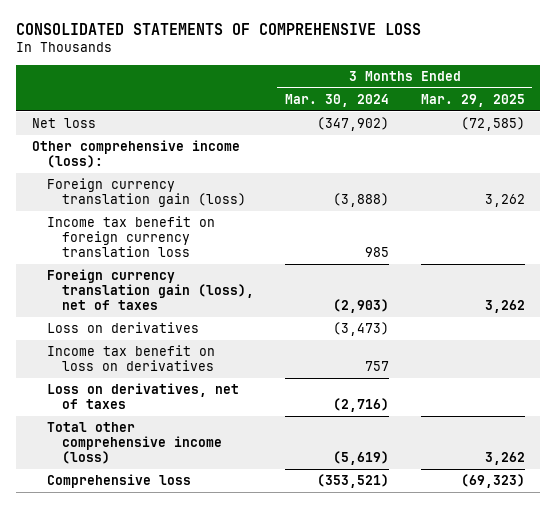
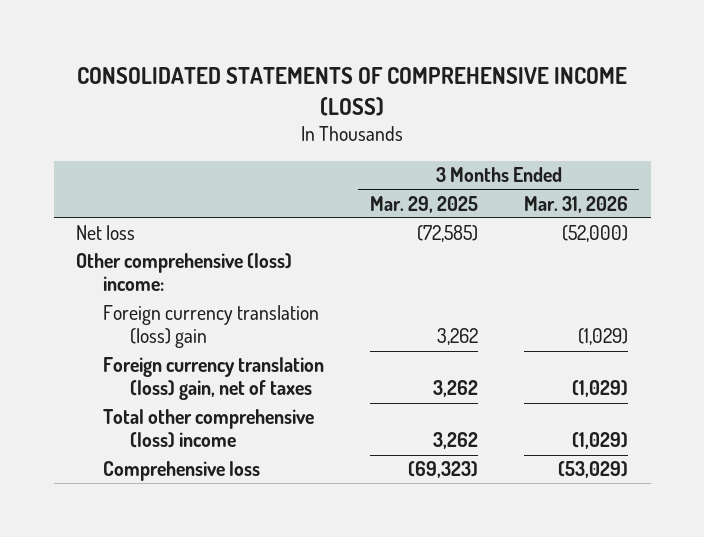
[16,23,422,36] CONSOLIDATED STATEMENTS OF COMPREHENSIVE LOSS -> [77,67,628,116] CONSOLIDATED STATEMENTS OF COMPREHENSIVE INCOME (LOSS)
[285,93,390,107] Mar. 30, 2024 -> none
none -> [523,195,628,213] Mar. 31, 2026
[46,216,215,258] Income tax benefit on foreign currency translation loss -> none
[46,322,199,334] Loss on derivatives -> none
[46,345,215,372] Income tax benefit on loss on derivatives -> none
[46,383,239,410] Loss on derivatives, net of taxes -> none
[31,140,240,169] Other comprehensive income (loss): -> [76,253,293,292] Other comprehensive (loss) income:
[46,178,247,208] Foreign currency translation gain (loss) -> [103,305,320,349] Foreign currency translation (loss) gain
[46,269,255,311] Foreign currency translation gain (loss), net of taxes -> [103,357,325,401] Foreign currency translation (loss) gain, net of taxes
[46,422,223,465] Total other comprehensive income (loss) -> [103,409,315,449] Total other comprehensive (loss) income

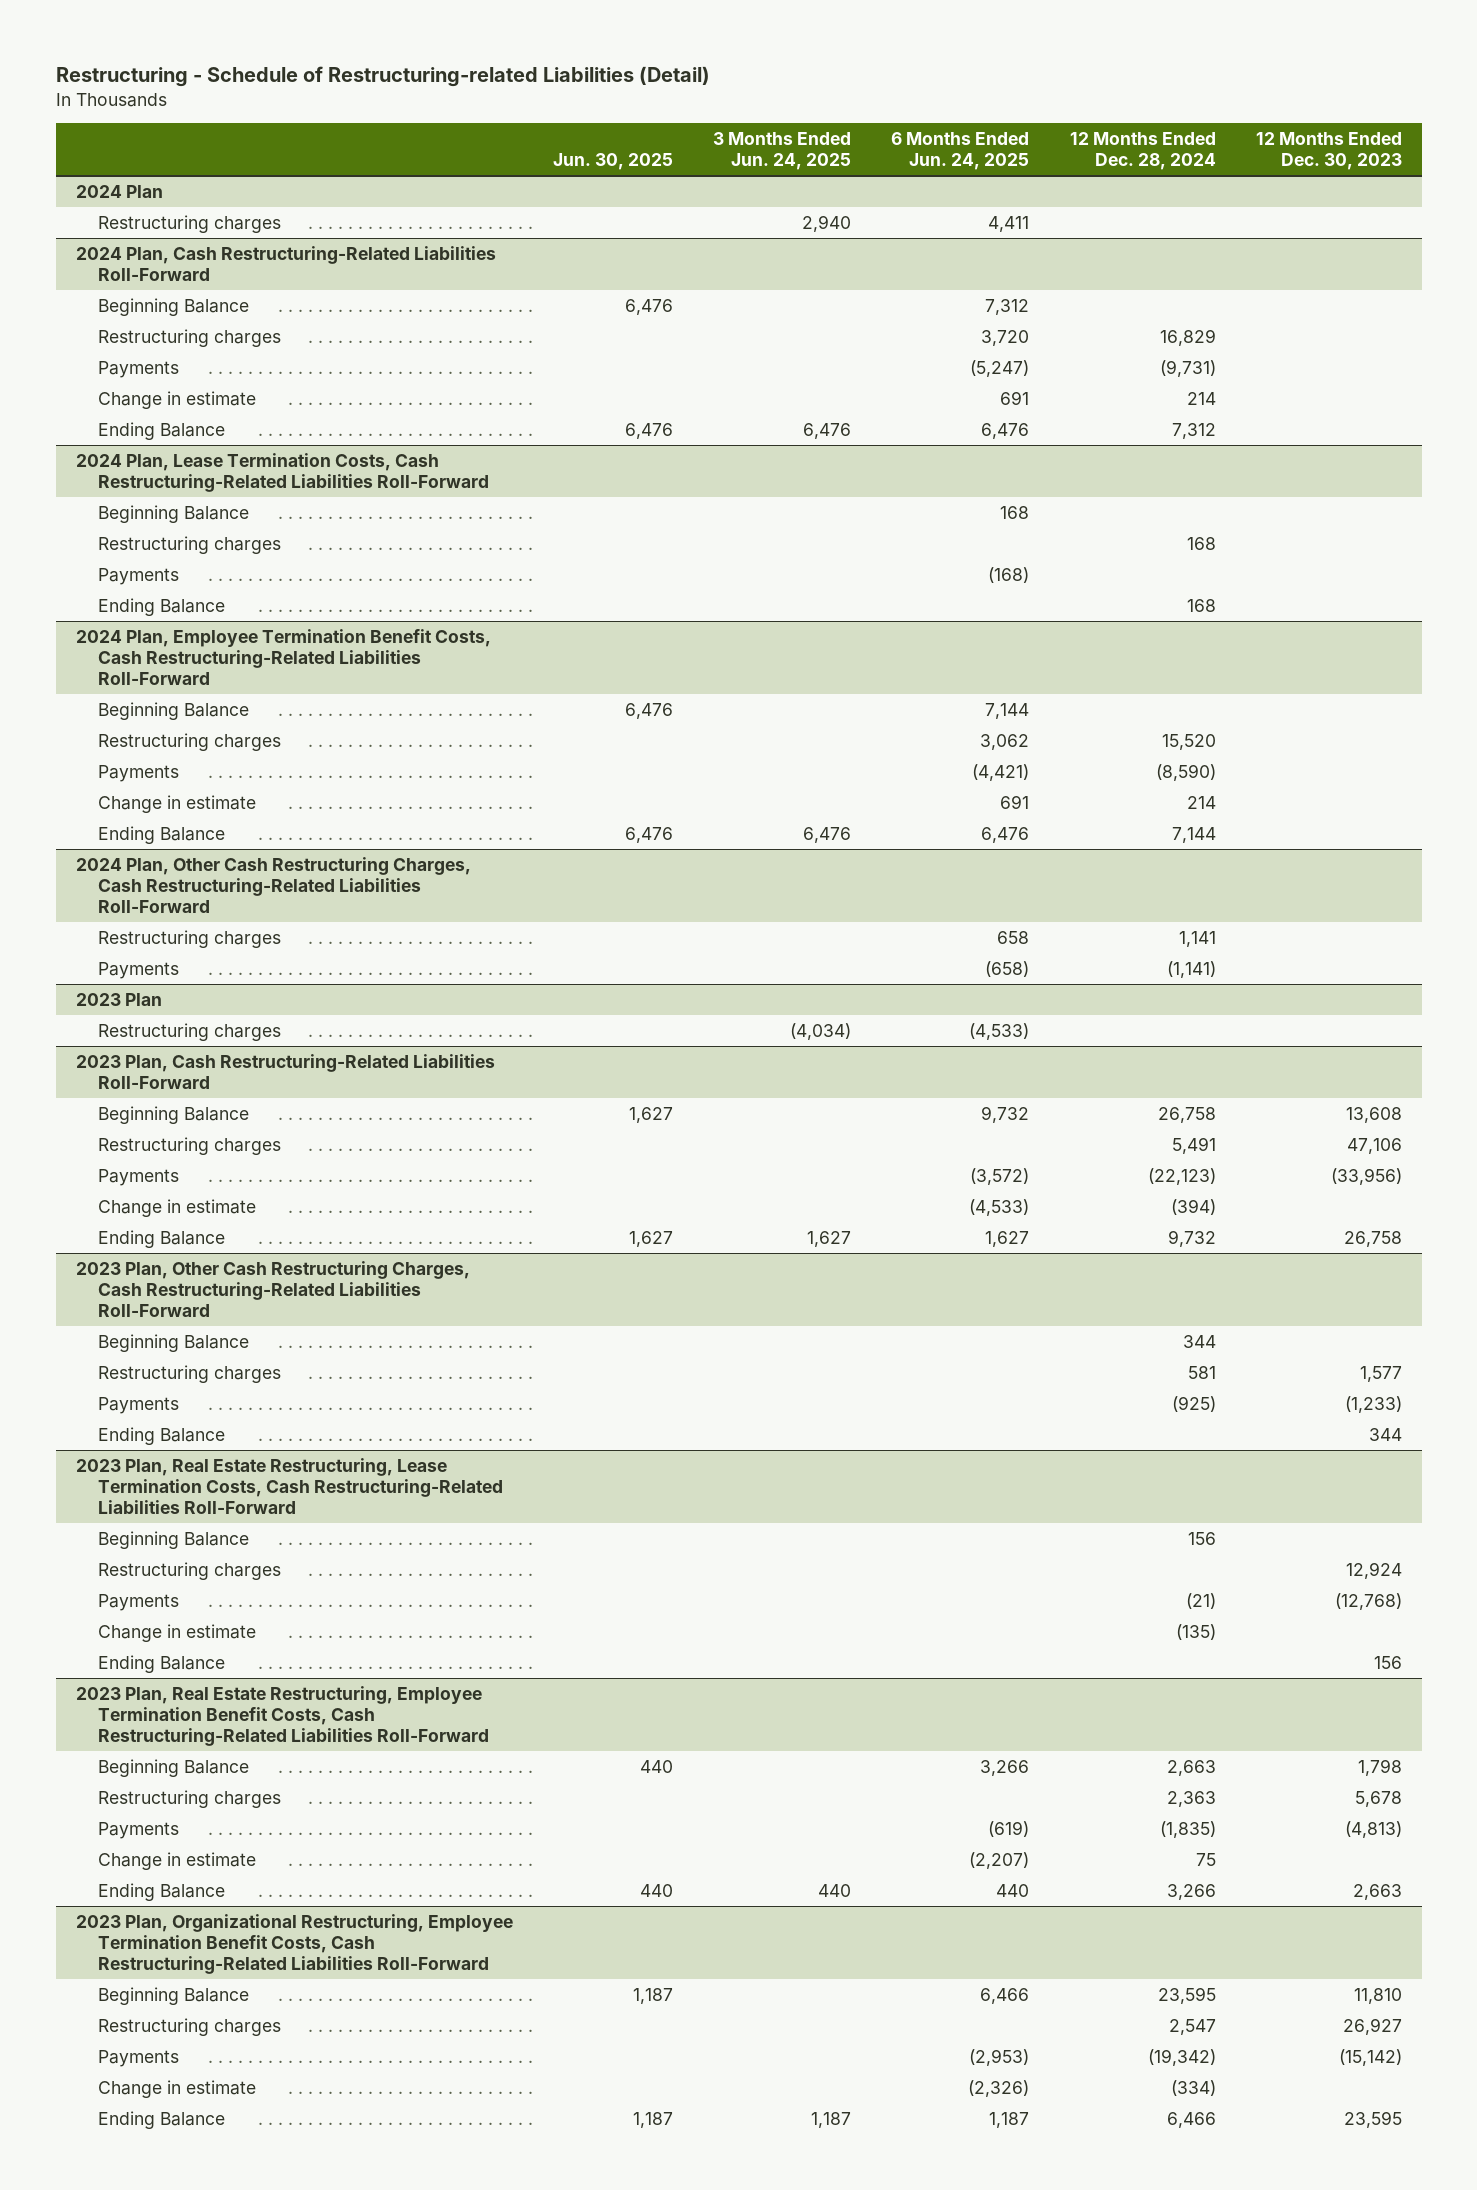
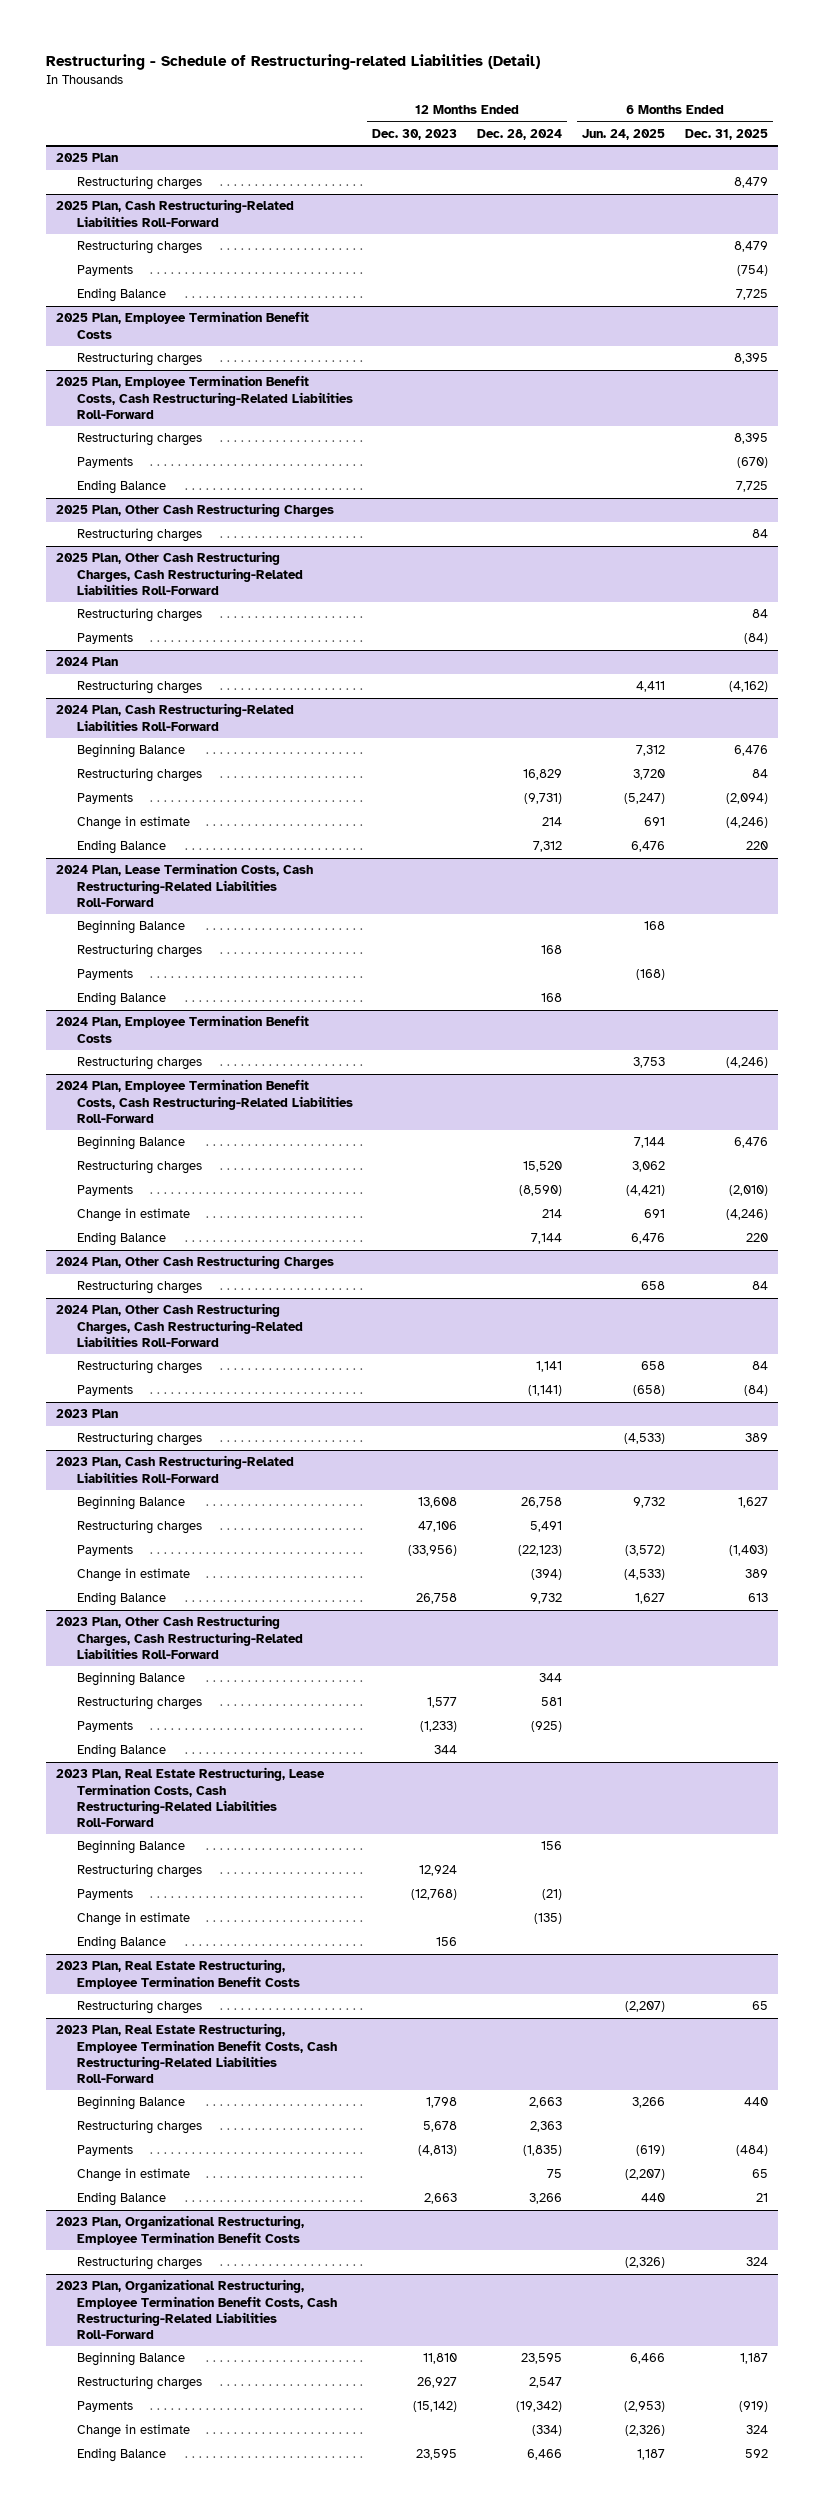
[552,153,673,171] Jun. 30, 2025 -> none
[713,131,852,171] 3 Months Ended Jun. 24, 2025 -> none
none -> [684,128,768,140] Dec. 31, 2025
none -> [55,153,118,163] 2025 Plan
none -> [76,176,202,191] Restructuring charges
none -> [55,199,294,227] 2025 Plan, Cash Restructuring-Related Liabilities Roll-Forward
none -> [76,240,202,255] Restructuring charges
none -> [76,265,133,277] Payments
none -> [76,288,166,303] Ending Balance
none -> [55,311,309,339] 2025 Plan, Employee Termination Benefit Costs
none -> [76,352,202,367] Restructuring charges
none -> [55,375,353,419] 2025 Plan, Employee Termination Benefit Costs, Cash Restructuring-Related Liabilities Roll-Forward
none -> [76,432,202,447] Restructuring charges
none -> [76,457,133,469] Payments
none -> [76,480,166,495] Ending Balance
none -> [55,503,334,518] 2025 Plan, Other Cash Restructuring Charges
none -> [76,528,202,543] Restructuring charges
none -> [55,551,303,595] 2025 Plan, Other Cash Restructuring Charges, Cash Restructuring-Related Liabilities Roll-Forward
none -> [76,608,202,623] Restructuring charges
none -> [76,633,133,645] Payments
none -> [55,1015,309,1043] 2024 Plan, Employee Termination Benefit Costs
none -> [76,1056,202,1071] Restructuring charges
none -> [55,1255,334,1270] 2024 Plan, Other Cash Restructuring Charges
none -> [76,1280,202,1295] Restructuring charges
none -> [55,1959,300,1989] 2023 Plan, Real Estate Restructuring, Employee Termination Benefit Costs
none -> [76,2000,202,2015] Restructuring charges
none -> [55,2215,304,2245] 2023 Plan, Organizational Restructuring, Employee Termination Benefit Costs
none -> [76,2256,202,2271] Restructuring charges

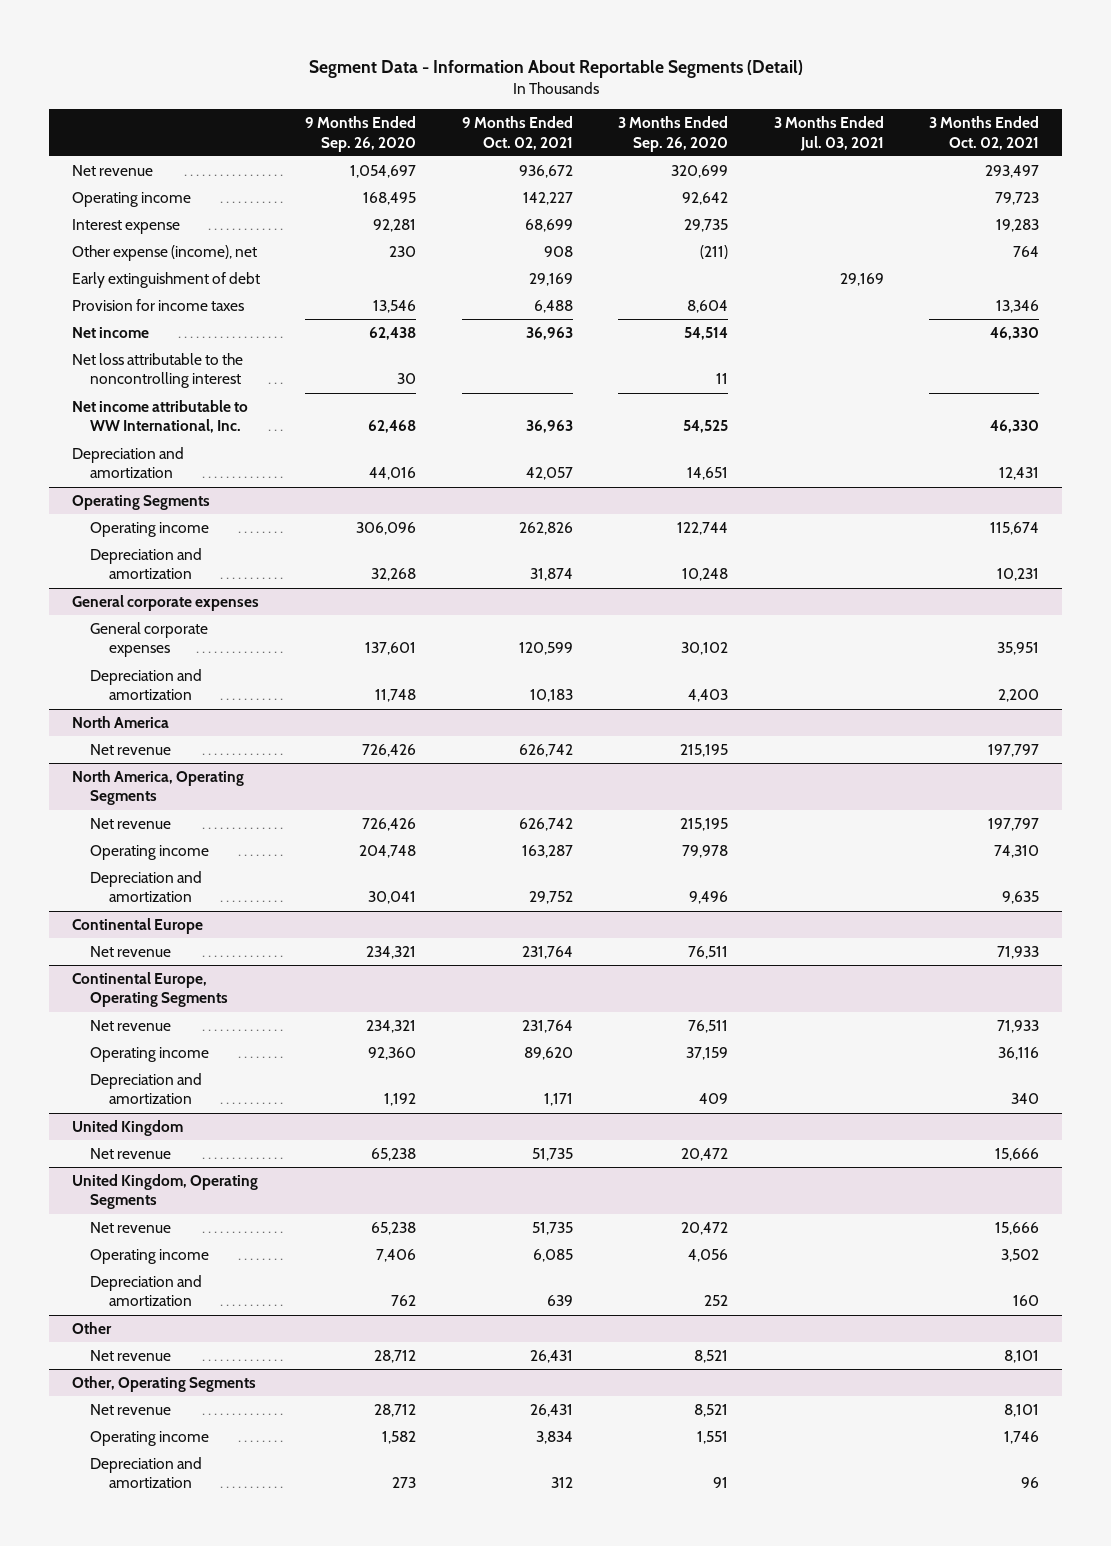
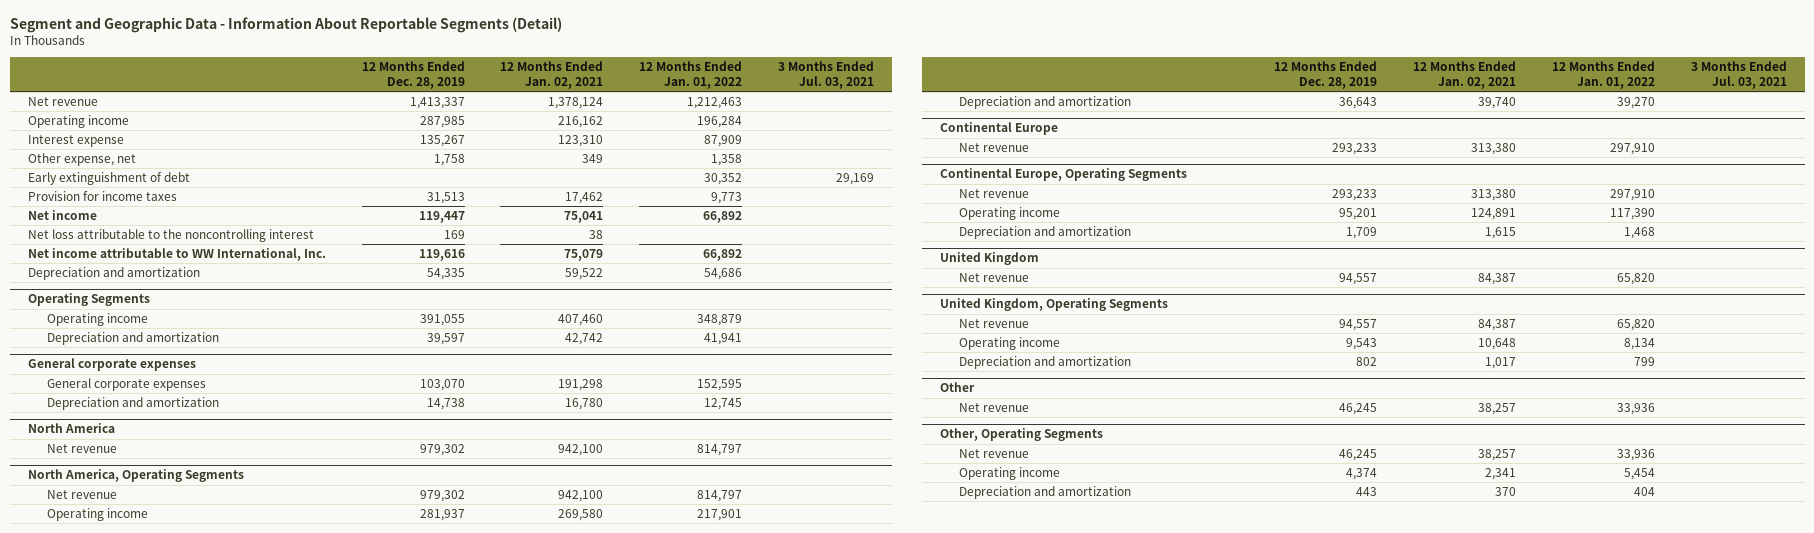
[308,59,803,78] Segment Data - Information About Reportable Segments (Detail) -> [9,16,562,33] Segment and Geographic Data - Information About Reportable Segments (Detail)
[305,116,417,152] 9 Months Ended Sep. 26, 2020 -> none
[461,116,573,150] 9 Months Ended Oct. 02, 2021 -> none
[618,116,729,152] 3 Months Ended Sep. 26, 2020 -> none
[929,116,1040,150] 3 Months Ended Oct. 02, 2021 -> none
none -> [361,61,465,89] 12 Months Ended Dec. 28, 2019
none -> [500,61,604,89] 12 Months Ended Jan. 02, 2021
none -> [639,61,743,89] 12 Months Ended Jan. 01, 2022
[71,245,257,262] Other expense (income), net -> [27,153,136,167] Other expense, net

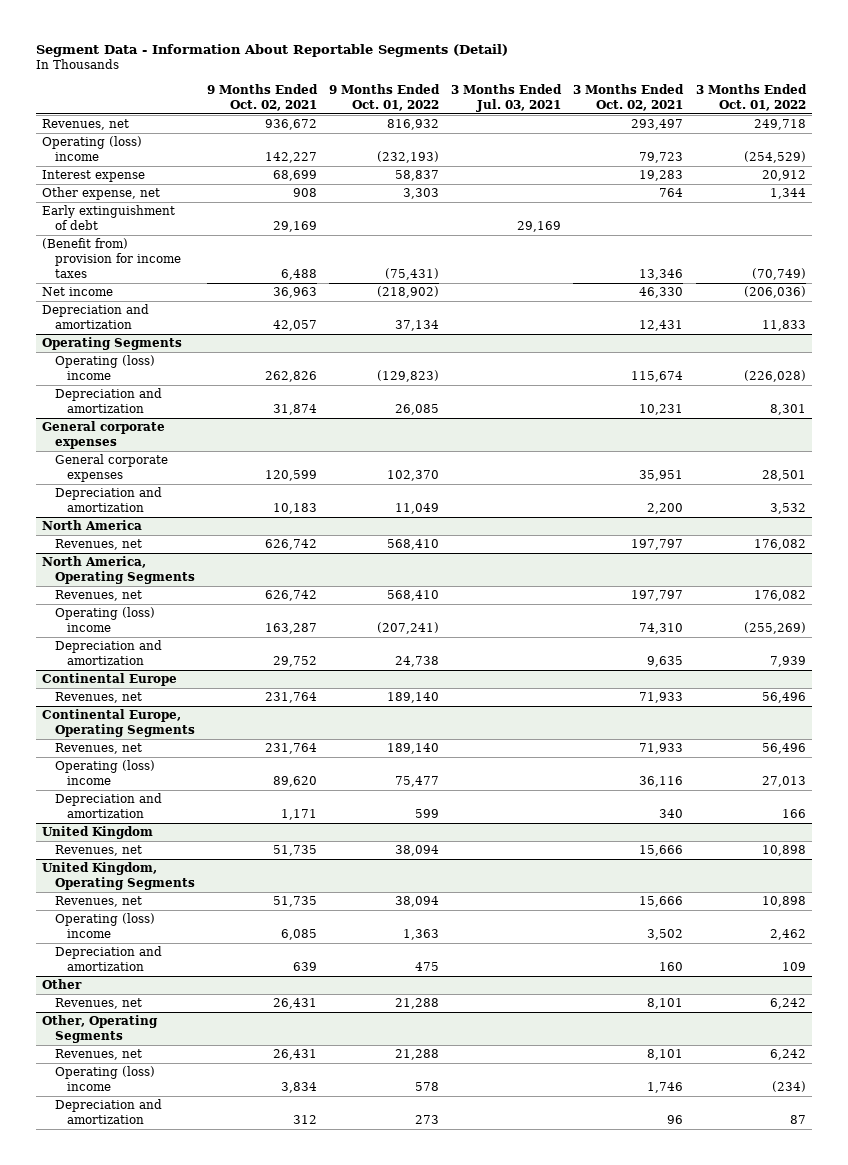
[9,16,562,33] Segment and Geographic Data - Information About Reportable Segments (Detail) -> [36,43,509,57] Segment Data - Information About Reportable Segments (Detail)
[361,61,465,89] 12 Months Ended Dec. 28, 2019 -> none
[500,61,604,89] 12 Months Ended Jan. 02, 2021 -> none
[639,61,743,89] 12 Months Ended Jan. 01, 2022 -> none
none -> [206,83,318,111] 9 Months Ended Oct. 02, 2021
none -> [329,83,441,111] 9 Months Ended Oct. 01, 2022
none -> [573,83,685,111] 3 Months Ended Oct. 02, 2021
none -> [695,83,807,111] 3 Months Ended Oct. 01, 2022
[27,97,98,107] Net revenue -> [42,119,130,131] Revenues, net
[27,115,129,129] Operating income -> [42,136,143,161] Operating (loss) income
[27,191,177,202] Provision for income taxes -> [42,238,181,278] (Benefit from) provision for income taxes
[27,229,314,243] Net loss attributable to the noncontrolling interest -> none
[27,248,326,262] Net income attributable to WW International, Inc. -> none
[46,313,148,327] Operating income -> [54,355,155,380] Operating (loss) income
[46,444,117,454] Net revenue -> [54,539,142,551] Revenues, net
[46,490,117,500] Net revenue -> [54,590,142,602] Revenues, net
[46,508,148,522] Operating income -> [54,607,155,632] Operating (loss) income
[959,143,1030,153] Net revenue -> [54,692,142,704] Revenues, net
[959,189,1030,199] Net revenue -> [54,743,142,755] Revenues, net
[959,207,1061,221] Operating income -> [54,760,155,785] Operating (loss) income
[959,273,1030,283] Net revenue -> [54,845,142,857] Revenues, net
[959,319,1030,329] Net revenue -> [54,896,142,908] Revenues, net
[959,337,1061,351] Operating income -> [54,913,155,938] Operating (loss) income
[959,403,1030,413] Net revenue -> [54,998,142,1010] Revenues, net
[959,449,1030,459] Net revenue -> [54,1049,142,1061] Revenues, net
[959,467,1061,481] Operating income -> [54,1066,155,1091] Operating (loss) income

